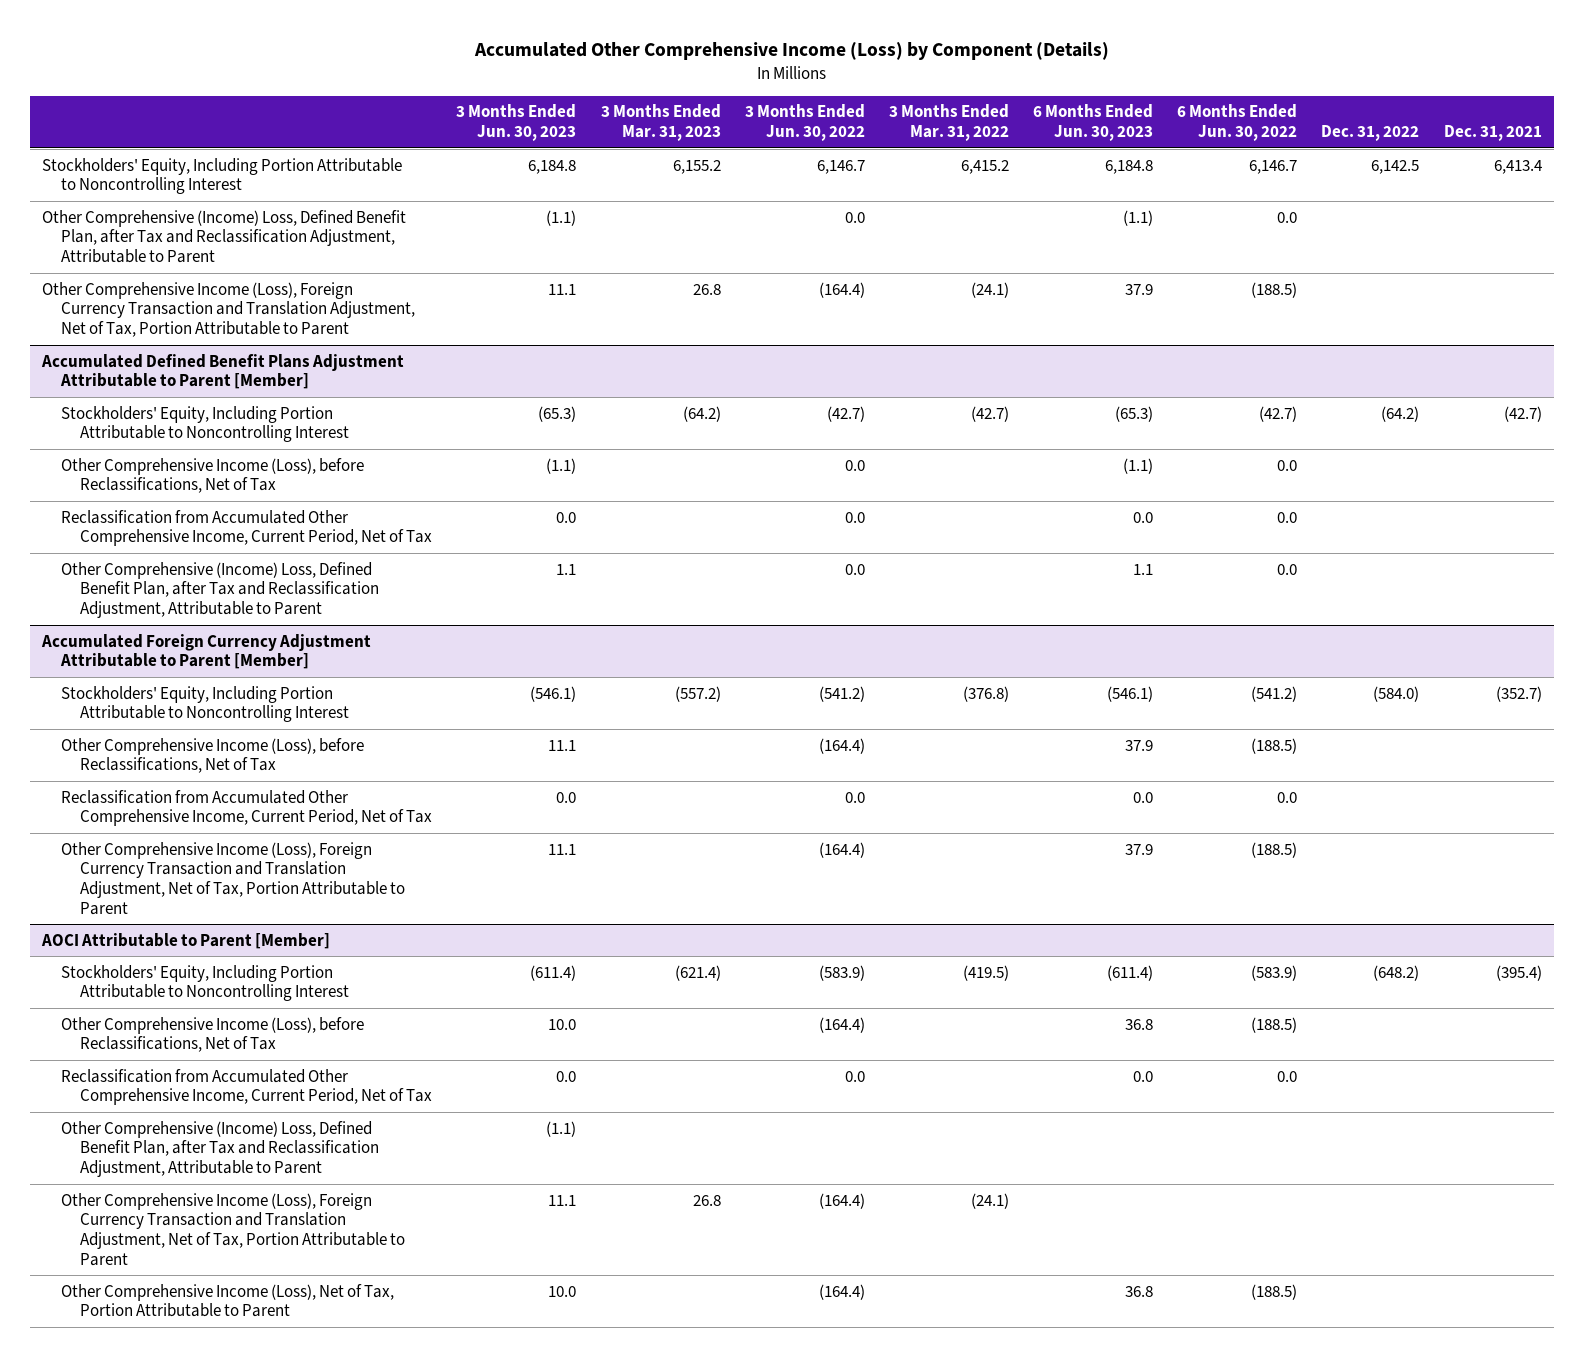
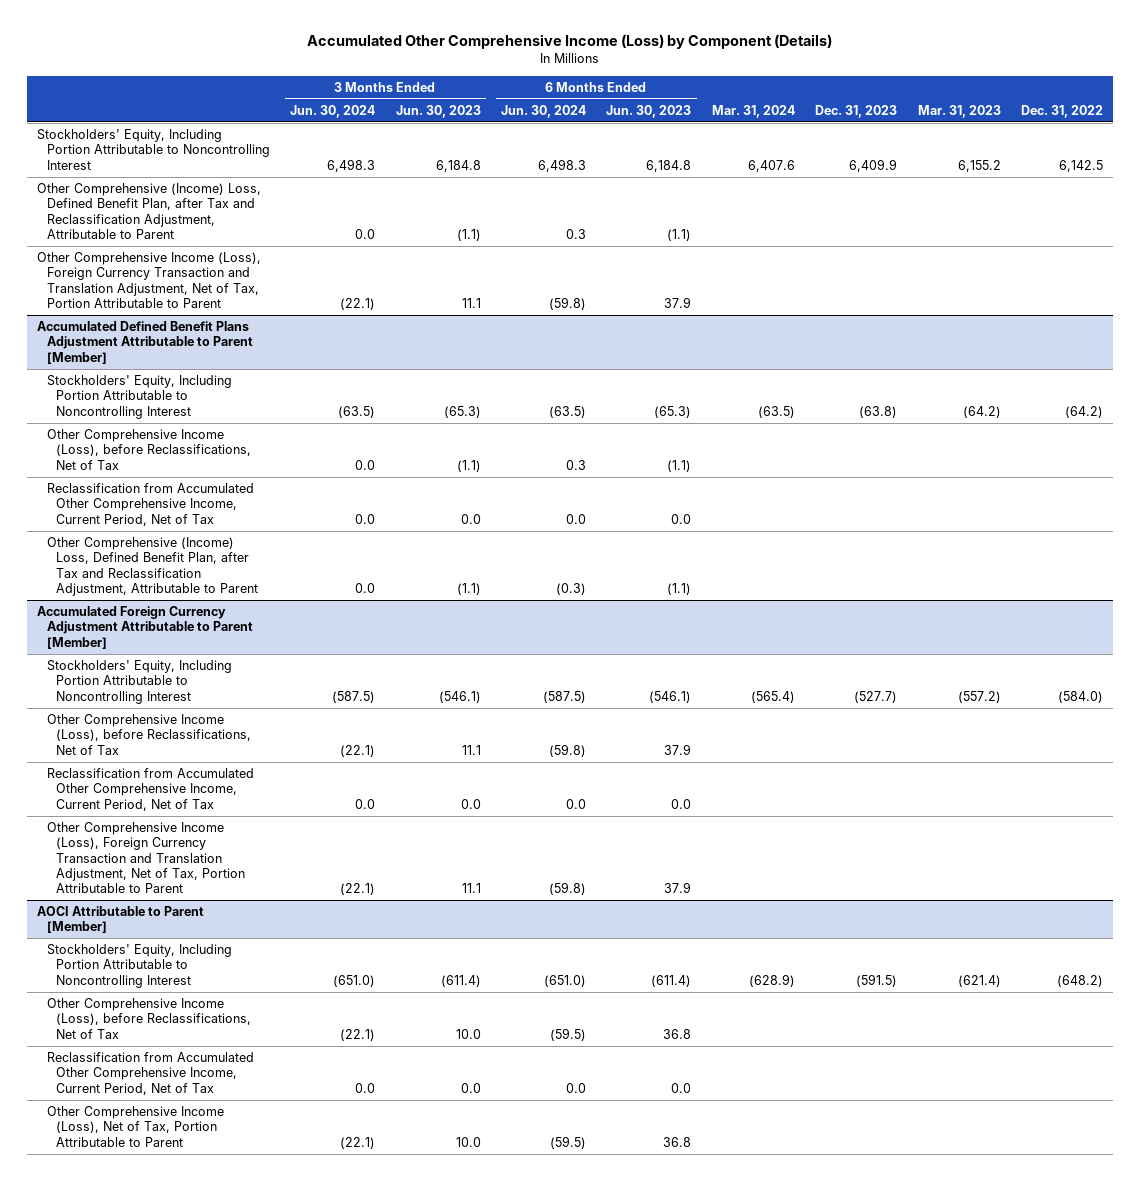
[600,104,721,141] 3 Months Ended Mar. 31, 2023 -> none
[744,104,865,141] 3 Months Ended Jun. 30, 2022 -> none
[888,104,1009,141] 3 Months Ended Mar. 31, 2022 -> none
[1177,104,1298,141] 6 Months Ended Jun. 30, 2022 -> none
[1443,124,1542,141] Dec. 31, 2021 -> none
none -> [290,104,376,118] Jun. 30, 2024
none -> [501,104,587,118] Jun. 30, 2024
none -> [711,104,795,118] Mar. 31, 2024
none -> [815,104,898,118] Dec. 31, 2023
none -> [917,104,1001,118] Mar. 31, 2023
[556,563,577,575] 1.1 -> [456,582,481,595] (1.1)
[1133,563,1154,575] 1.1 -> [667,582,692,595] (1.1)
[61,1120,380,1177] Other Comprehensive (Income) Loss, Defined Benefit Plan, after Tax and Reclassification Adjustment, Attributable to Parent -> none
[61,1192,406,1266] Other Comprehensive Income (Loss), Foreign Currency Transaction and Translation Adjustment, Net of Tax, Portion Attributable to Parent -> none

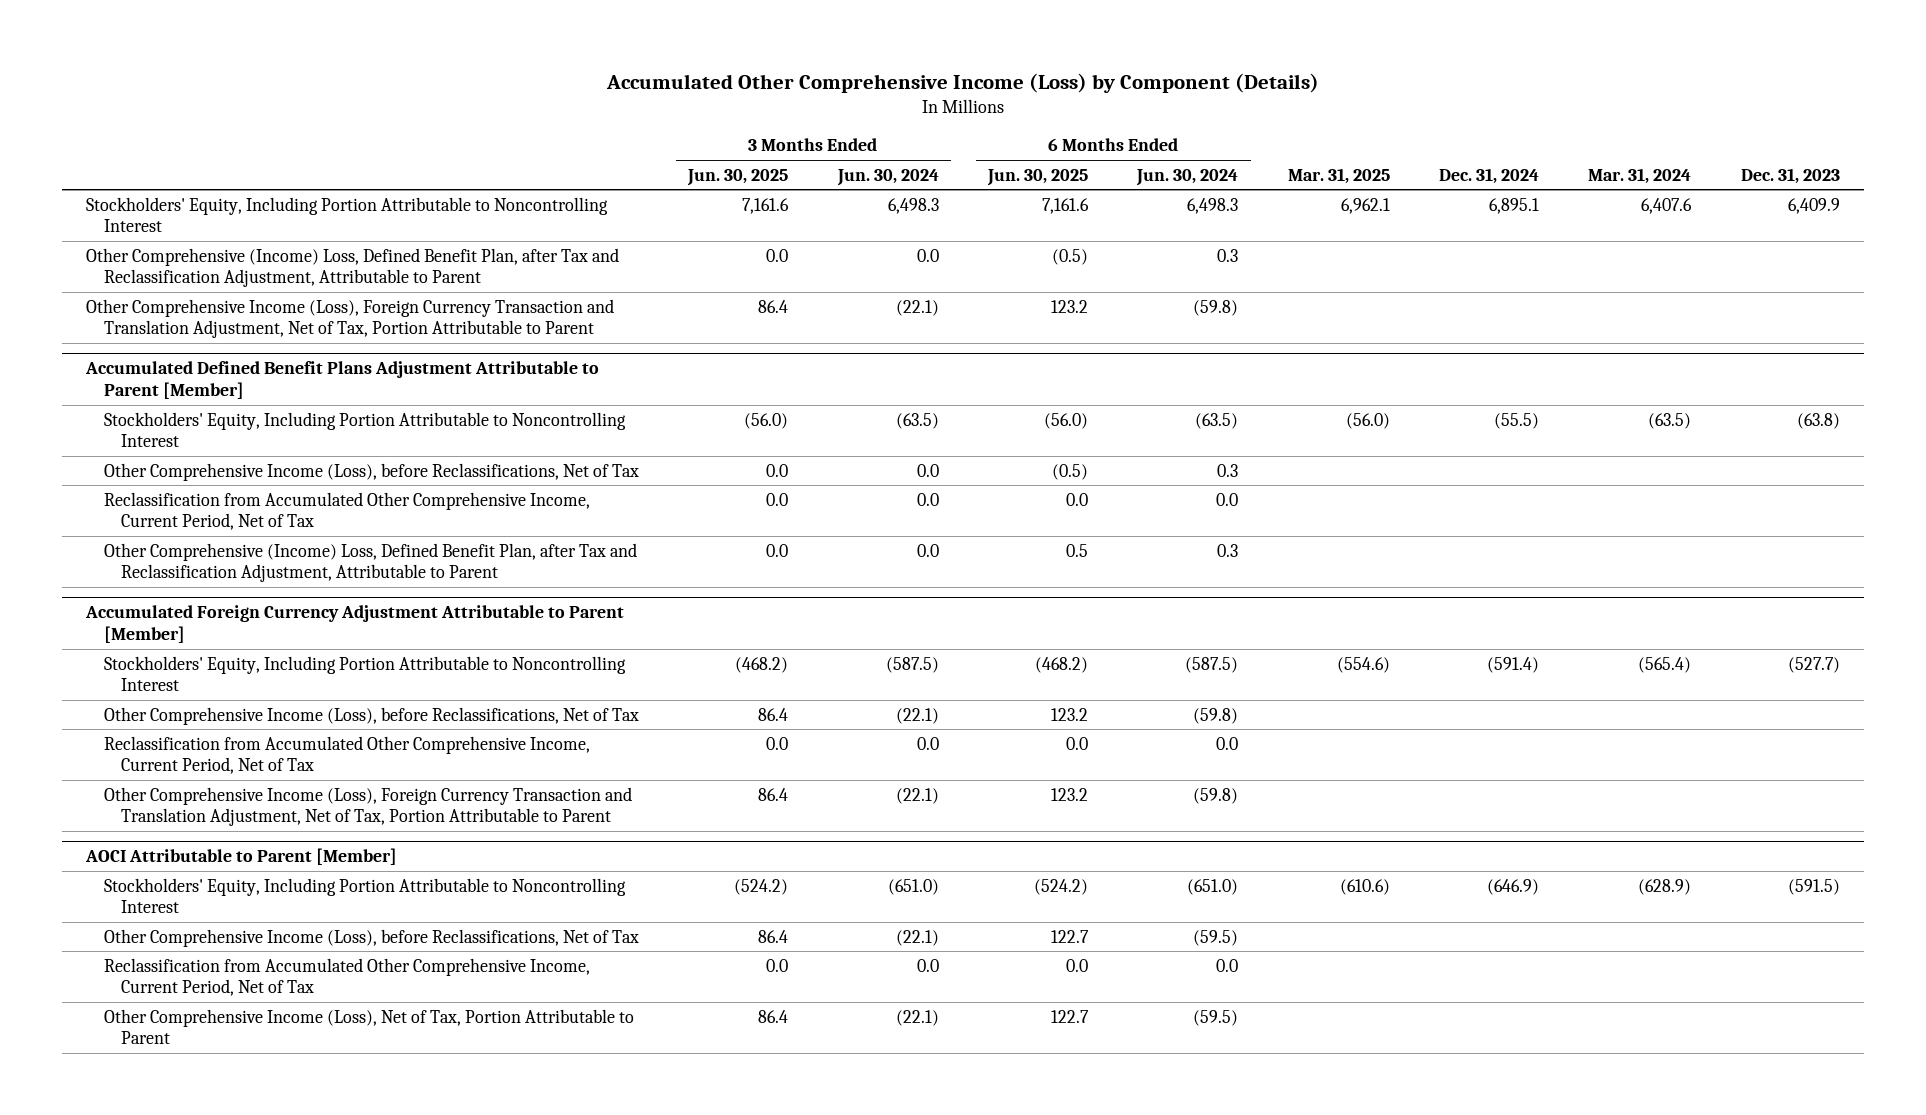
[395,104,481,118] Jun. 30, 2023 -> none
[606,104,692,118] Jun. 30, 2023 -> none
[917,104,1001,118] Mar. 31, 2023 -> none
[1021,104,1104,118] Dec. 31, 2022 -> none
none -> [687,168,789,186] Jun. 30, 2025
none -> [986,168,1088,186] Jun. 30, 2025
none -> [1287,167,1390,184] Mar. 31, 2025
none -> [1438,167,1539,184] Dec. 31, 2024
[556,582,587,595] (0.3) -> [1217,543,1239,557] 0.3

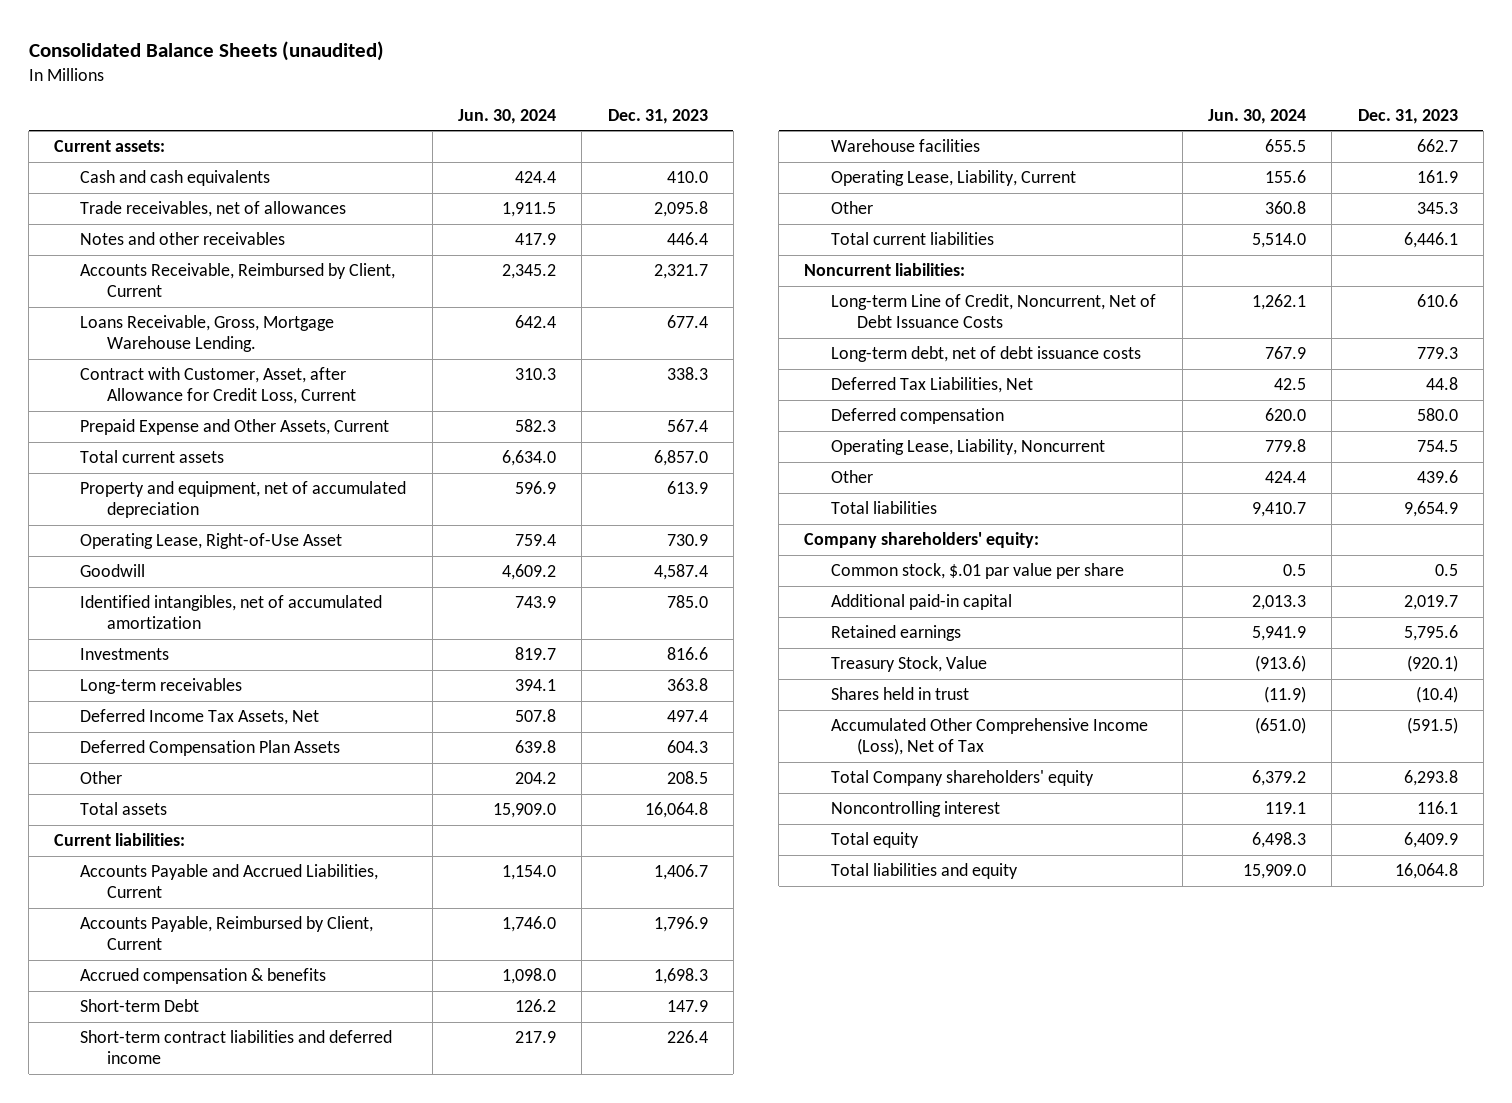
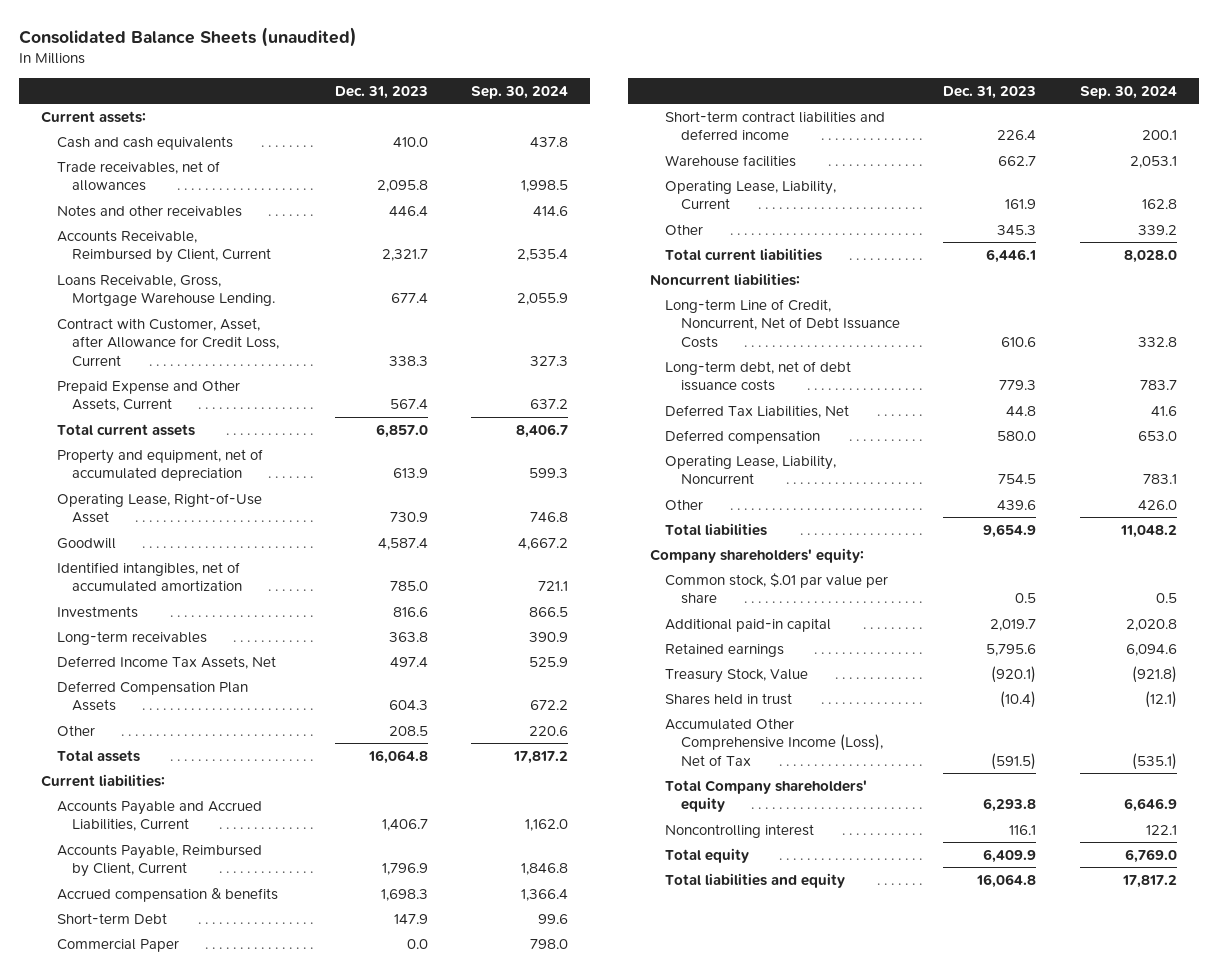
[457,108,556,124] Jun. 30, 2024 -> none
none -> [471,85,569,99] Sep. 30, 2024
none -> [56,938,179,952] Commercial Paper

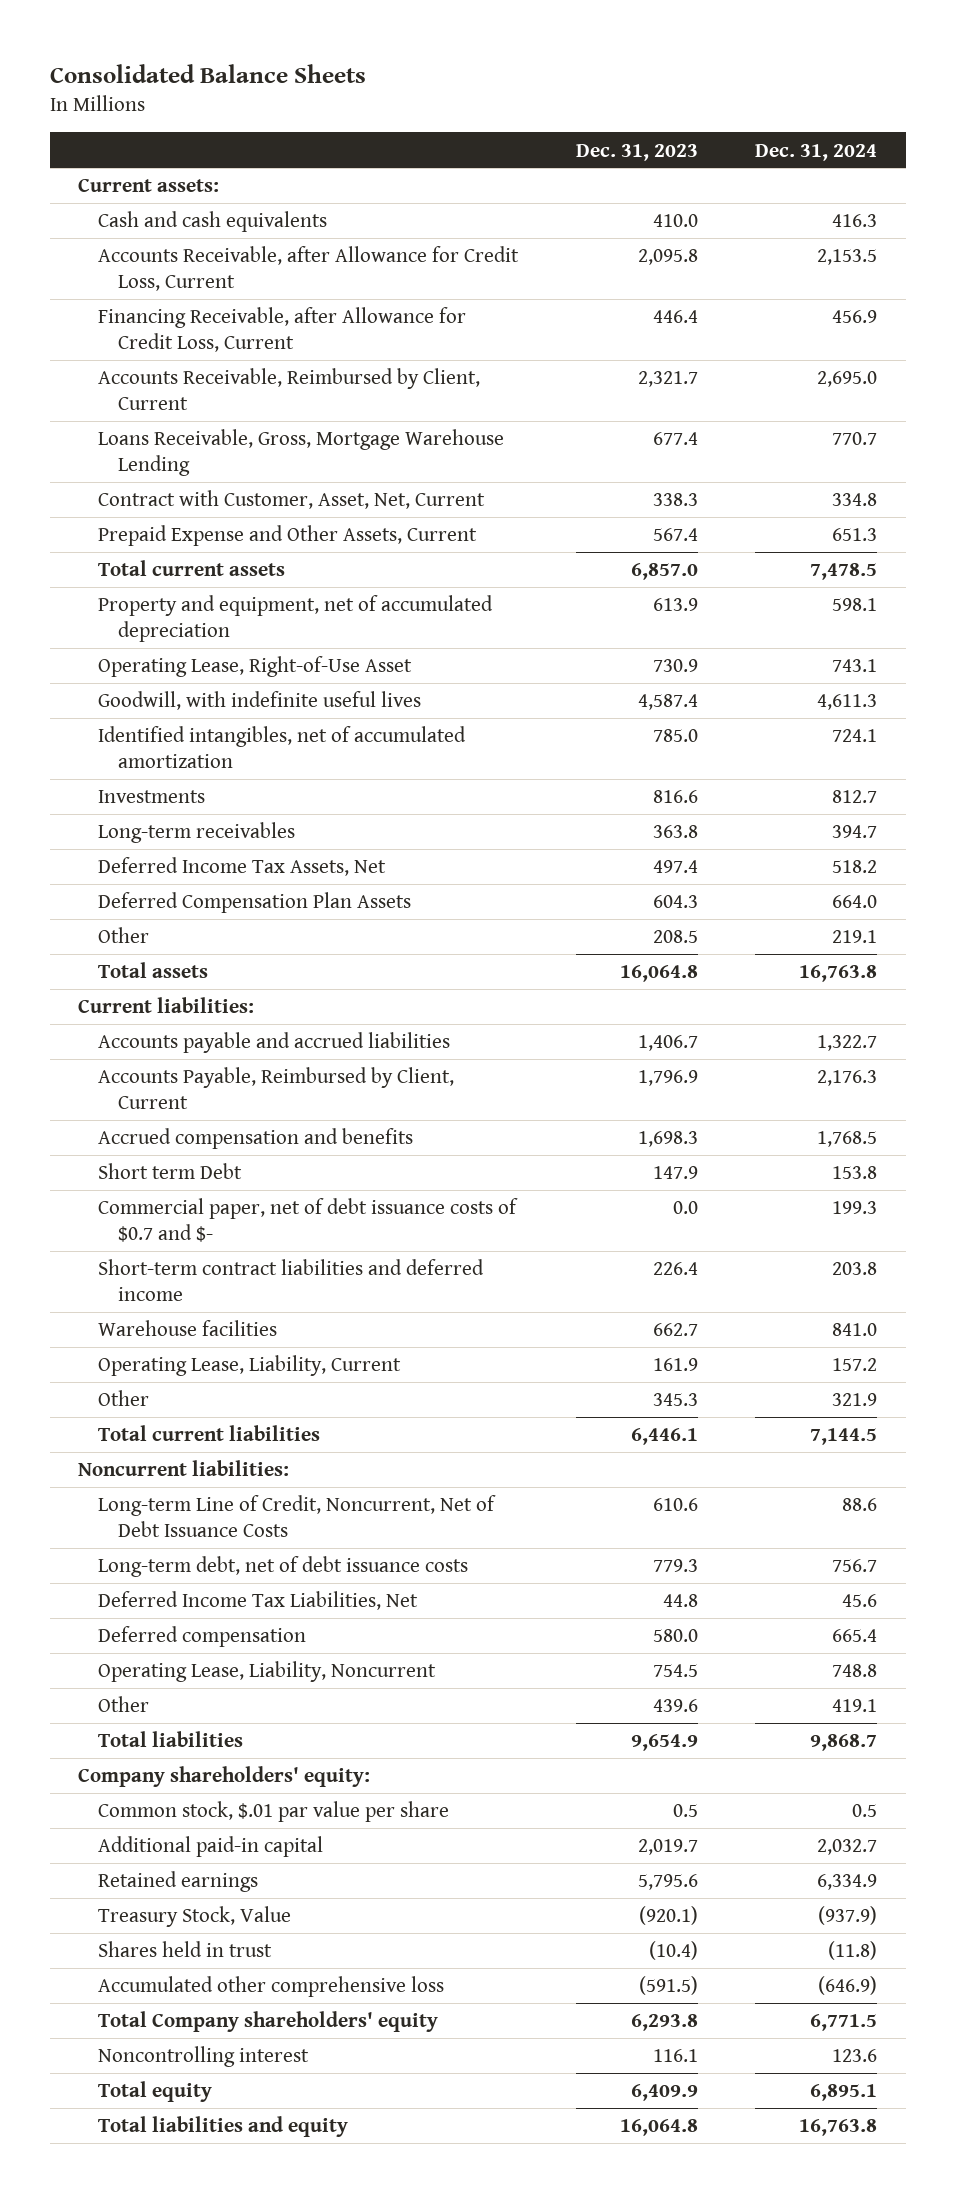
[19,26,358,47] Consolidated Balance Sheets (unaudited) -> [49,63,366,83] Consolidated Balance Sheets
[471,85,569,99] Sep. 30, 2024 -> none
none -> [755,143,878,161] Dec. 31, 2024
[56,160,220,192] Trade receivables, net of allowances -> [98,246,520,292] Accounts Receivable, after Allowance for Credit Loss, Current
[56,204,242,217] Notes and other receivables -> [98,307,467,353] Financing Receivable, after Allowance for Credit Loss, Current
[56,274,276,307] Loans Receivable, Gross, Mortgage Warehouse Lending. -> [98,429,505,477] Loans Receivable, Gross, Mortgage Warehouse Lending
[56,317,280,367] Contract with Customer, Asset, after Allowance for Credit Loss, Current -> [98,490,486,510] Contract with Customer, Asset, Net, Current
[56,537,116,549] Goodwill -> [98,691,422,711] Goodwill, with indefinite useful lives
[56,799,262,832] Accounts Payable and Accrued Liabilities, Current -> [98,1032,451,1054] Accounts payable and accrued liabilities
[56,887,278,902] Accrued compensation & benefits -> [98,1128,414,1150] Accrued compensation and benefits
[56,912,167,924] Short-term Debt -> [98,1163,243,1180] Short term Debt
[56,938,179,952] Commercial Paper -> [98,1198,519,1243] Commercial paper, net of debt issuance costs of $0.7 and $-
[665,404,850,418] Deferred Tax Liabilities, Net -> [98,1591,419,1611] Deferred Income Tax Liabilities, Net
[665,717,883,766] Accumulated Other Comprehensive Income (Loss), Net of Tax -> [98,1976,445,1998] Accumulated other comprehensive loss

